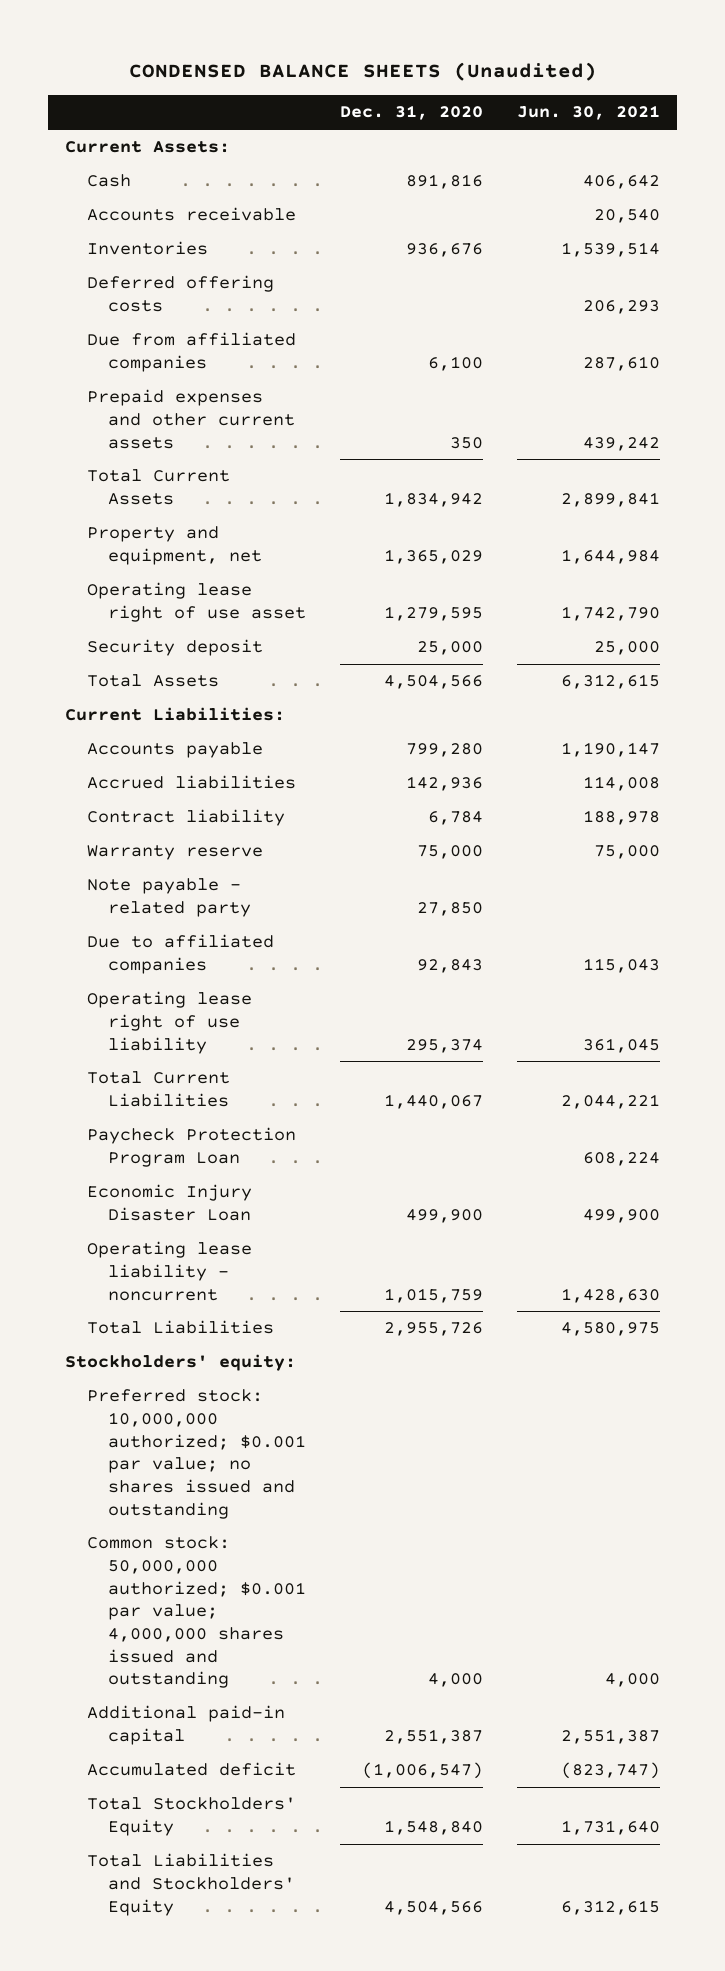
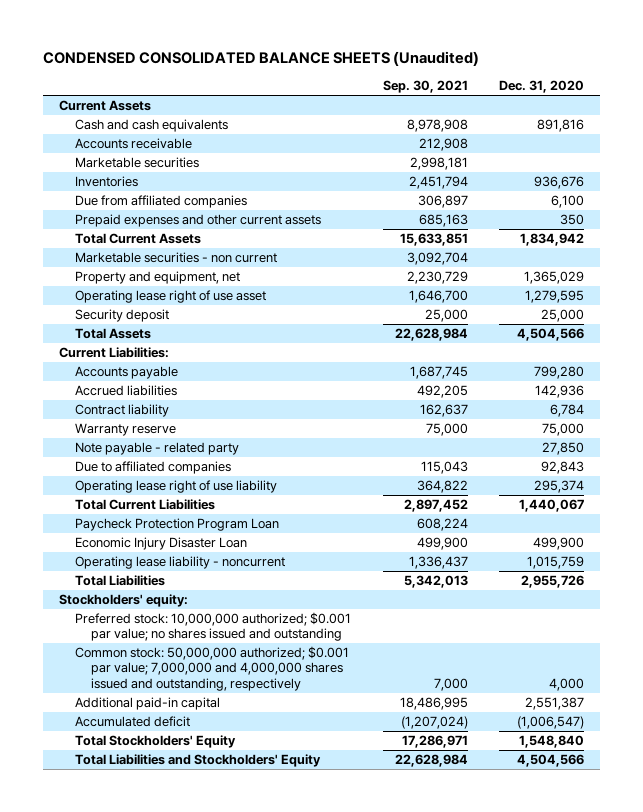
[128,61,597,81] CONDENSED BALANCE SHEETS (Unaudited) -> [43,51,480,67] CONDENSED CONSOLIDATED BALANCE SHEETS (Unaudited)
[516,105,660,121] Jun. 30, 2021 -> none
none -> [382,80,468,94] Sep. 30, 2021
[65,141,231,154] Current Assets: -> [58,100,151,112] Current Assets
[86,174,131,188] Cash -> [75,119,229,133] Cash and cash equivalents
none -> [75,157,200,169] Marketable securities
[86,275,274,313] Deferred offering costs -> none
none -> [75,252,278,264] Marketable securities - non current
[86,1536,306,1689] Common stock: 50,000,000 authorized; $0.001 par value; 4,000,000 shares issued and outstanding -> [75,646,350,691] Common stock: 50,000,000 authorized; $0.001 par value; 7,000,000 and 4,000,000 shares issued and outstanding, respectively

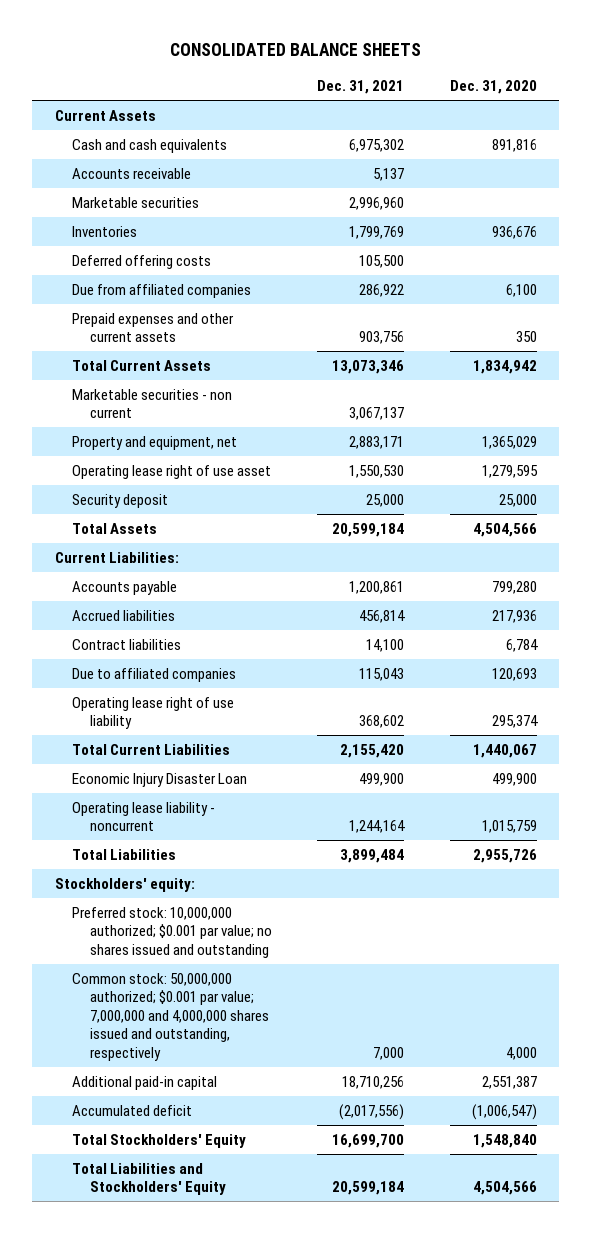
[43,51,480,67] CONDENSED CONSOLIDATED BALANCE SHEETS (Unaudited) -> [169,42,421,56] CONSOLIDATED BALANCE SHEETS
[382,80,468,94] Sep. 30, 2021 -> none
none -> [317,79,405,94] Dec. 31, 2021
none -> [72,254,212,269] Deferred offering costs
[75,423,177,437] Warranty reserve -> none
[75,442,240,456] Note payable - related party -> none
[535,385,585,399] 142,936 -> [491,609,537,623] 217,936
[75,404,170,418] Contract liability -> [72,638,182,650] Contract liabilities
[541,461,585,475] 92,843 -> [491,667,537,681] 120,693
[75,518,280,532] Paycheck Protection Program Loan -> none

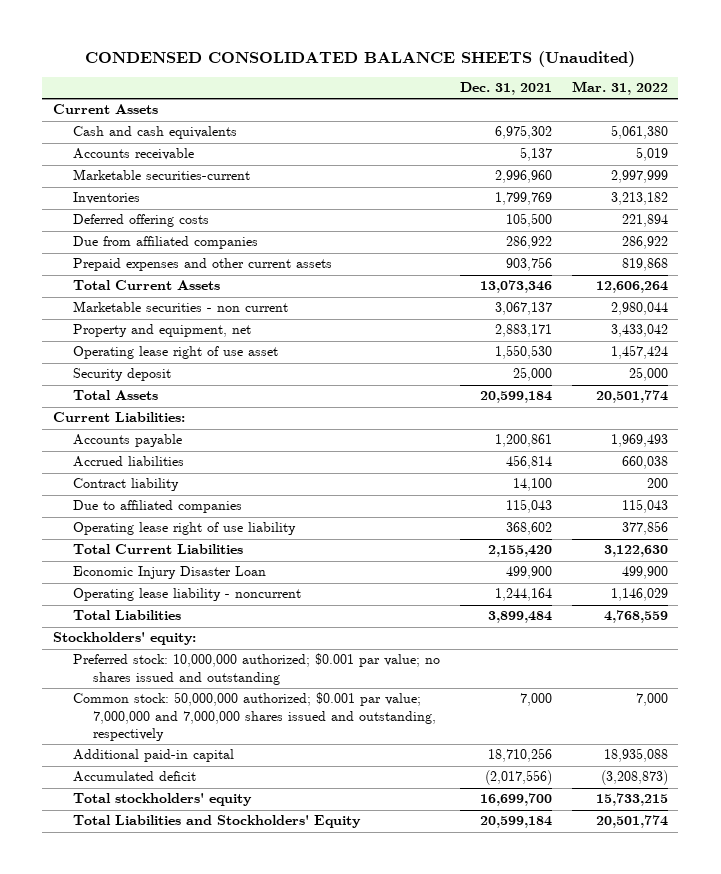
[169,42,421,56] CONSOLIDATED BALANCE SHEETS -> [85,51,636,68] CONDENSED CONSOLIDATED BALANCE SHEETS (Unaudited)
[449,79,537,94] Dec. 31, 2020 -> none
none -> [572,81,669,96] Mar. 31, 2022
[72,196,200,208] Marketable securities -> [72,169,250,181] Marketable securities-current
[72,638,182,650] Contract liabilities -> [72,478,179,492] Contract liability
[72,972,269,1061] Common stock: 50,000,000 authorized; $0.001 par value; 7,000,000 and 4,000,000 shares issued and outstanding, respectively -> [72,692,437,741] Common stock: 50,000,000 authorized; $0.001 par value; 7,000,000 and 7,000,000 shares issued and outstanding, respectively
[72,1133,247,1148] Total Stockholders' Equity -> [72,793,252,807] Total stockholders' equity

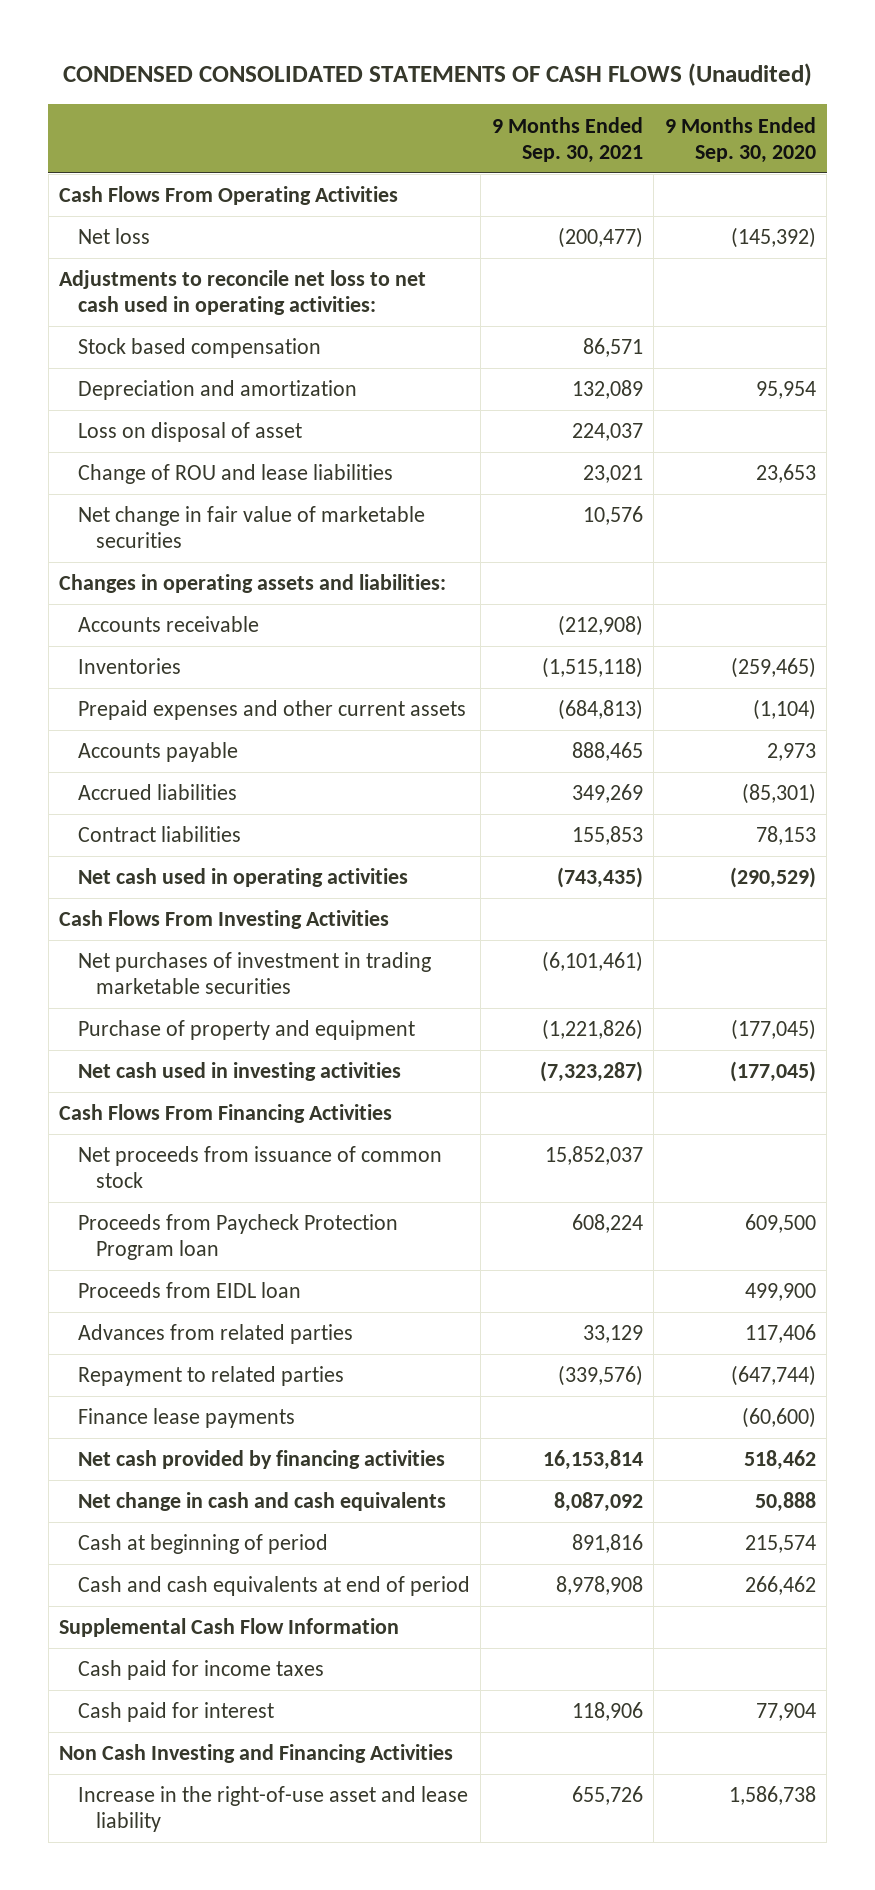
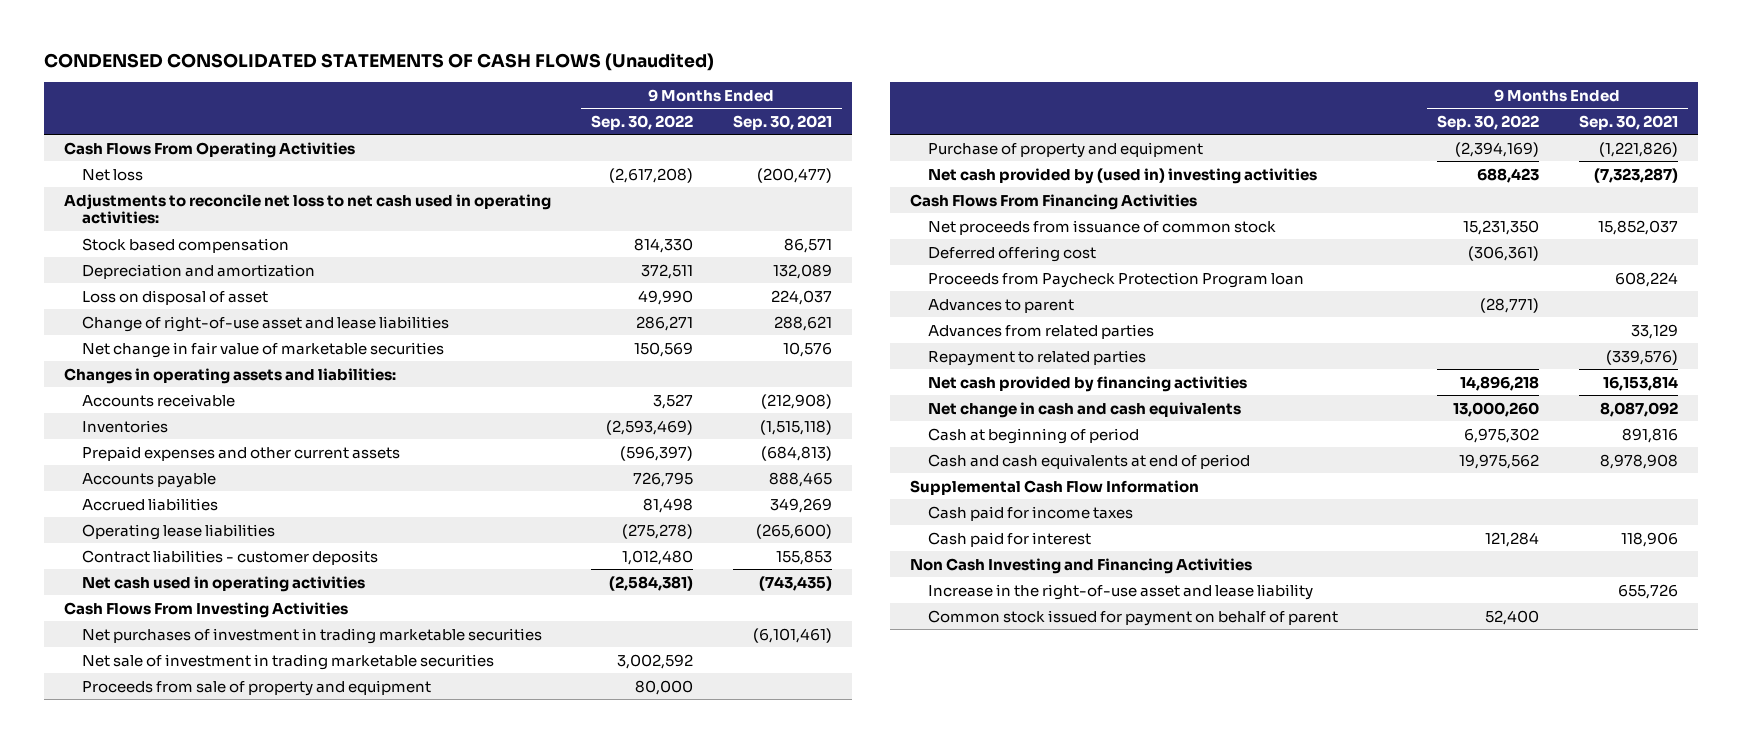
[664,116,816,163] 9 Months Ended Sep. 30, 2020 -> none
none -> [590,114,693,130] Sep. 30, 2022
[77,464,393,485] Change of ROU and lease liabilities -> [81,315,449,332] Change of right-of-use asset and lease liabilities
[582,465,643,484] 23,021 -> [773,315,832,331] 288,621
none -> [81,523,275,540] Operating lease liabilities
[77,826,241,843] Contract liabilities -> [81,549,378,565] Contract liabilities - customer deposits
none -> [81,653,494,670] Net sale of investment in trading marketable securities
none -> [81,679,431,696] Proceeds from sale of property and equipment
[77,1062,401,1082] Net cash used in investing activities -> [927,167,1317,184] Net cash provided by (used in) investing activities
none -> [927,245,1096,262] Deferred offering cost
[77,1282,301,1299] Proceeds from EIDL loan -> none
none -> [927,298,1074,313] Advances to parent
[77,1408,295,1429] Finance lease payments -> none
none -> [927,609,1338,626] Common stock issued for payment on behalf of parent

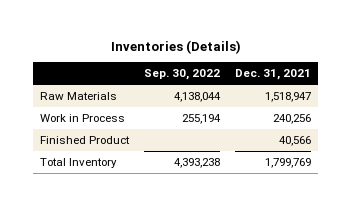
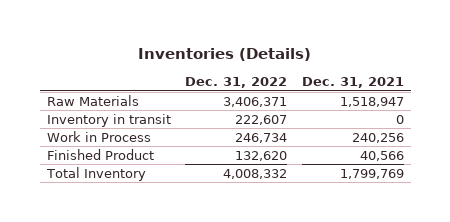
[144,69,221,81] Sep. 30, 2022 -> none
none -> [185,77,288,89] Dec. 31, 2022
none -> [46,113,171,127] Inventory in transit

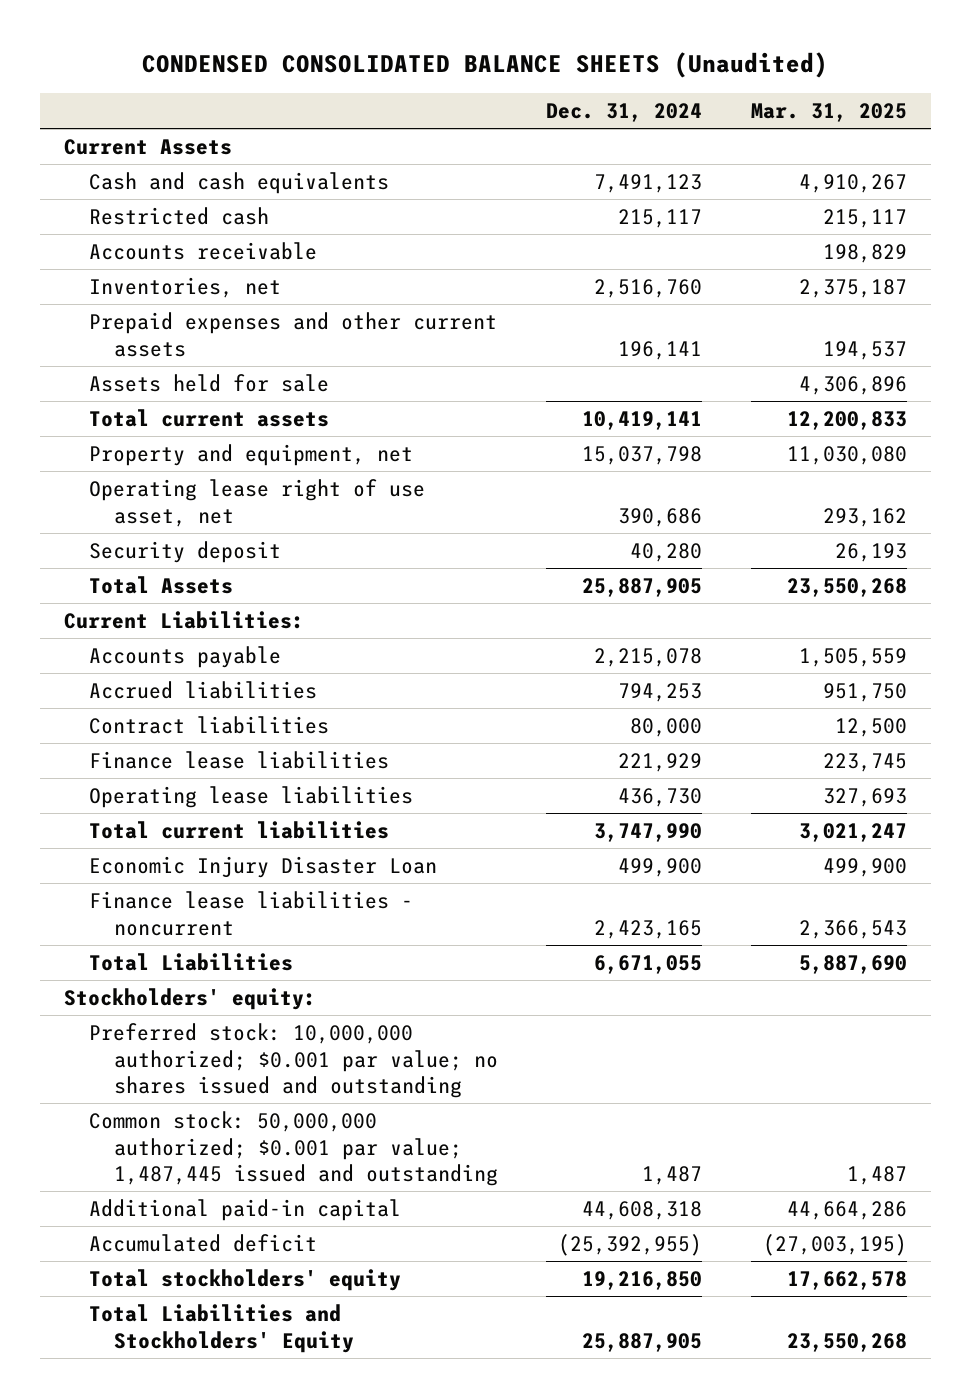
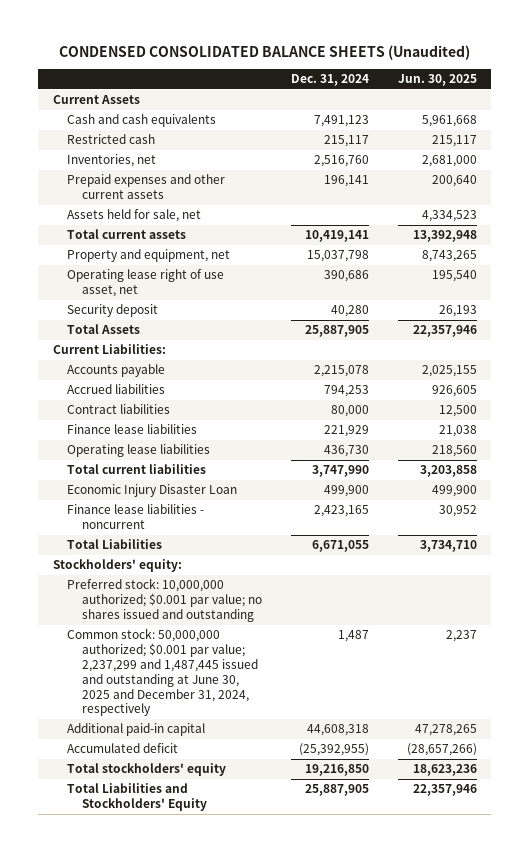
[750,102,907,122] Mar. 31, 2025 -> none
none -> [397,74,477,87] Jun. 30, 2025
[88,241,317,260] Accounts receivable -> none
[88,373,329,392] Assets held for sale -> [67,209,202,223] Assets held for sale, net
[88,1110,499,1187] Common stock: 50,000,000 authorized; $0.001 par value; 1,487,445 issued and outstanding -> [67,628,259,717] Common stock: 50,000,000 authorized; $0.001 par value; 2,237,299 and 1,487,445 issued and outstanding at June 30, 2025 and December 31, 2024, respectively

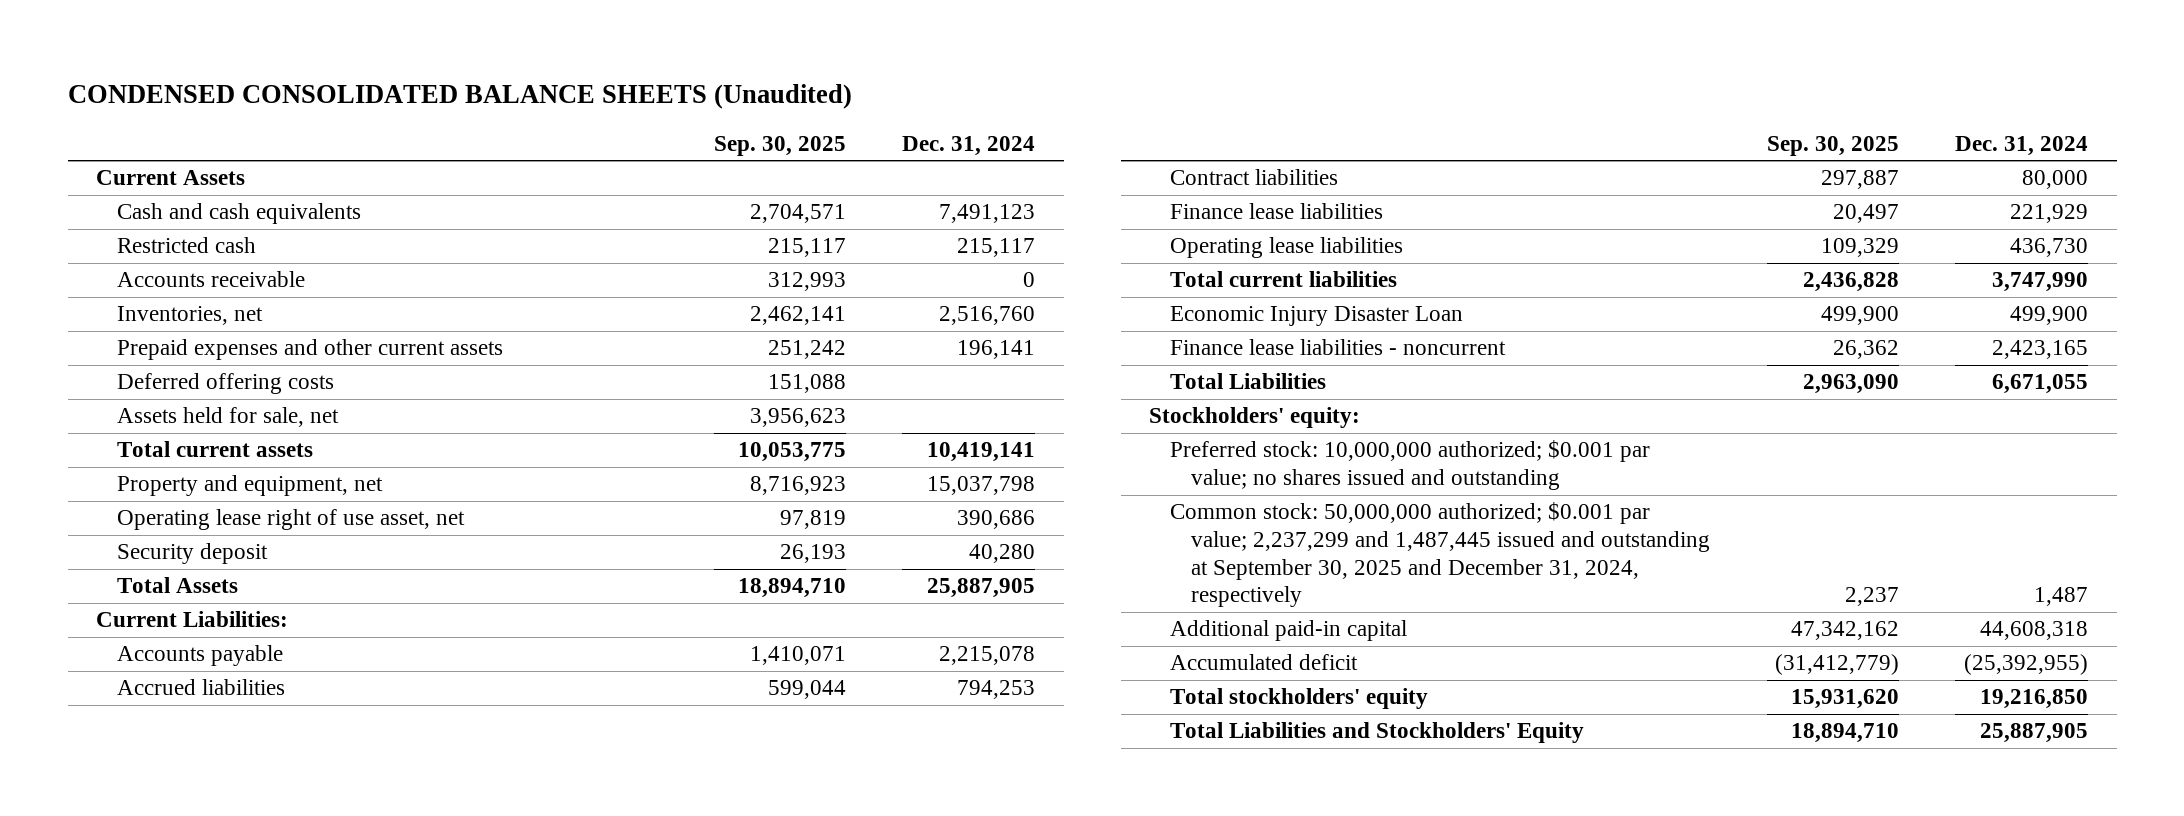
[397,74,477,87] Jun. 30, 2025 -> none
none -> [713,135,846,156] Sep. 30, 2025
none -> [117,271,306,288] Accounts receivable
none -> [117,373,335,395] Deferred offering costs
[67,628,259,717] Common stock: 50,000,000 authorized; $0.001 par value; 2,237,299 and 1,487,445 issued and outstanding at June 30, 2025 and December 31, 2024, respectively -> [1170,502,1711,608] Common stock: 50,000,000 authorized; $0.001 par value; 2,237,299 and 1,487,445 issued and outstanding at September 30, 2025 and December 31, 2024, respectively

